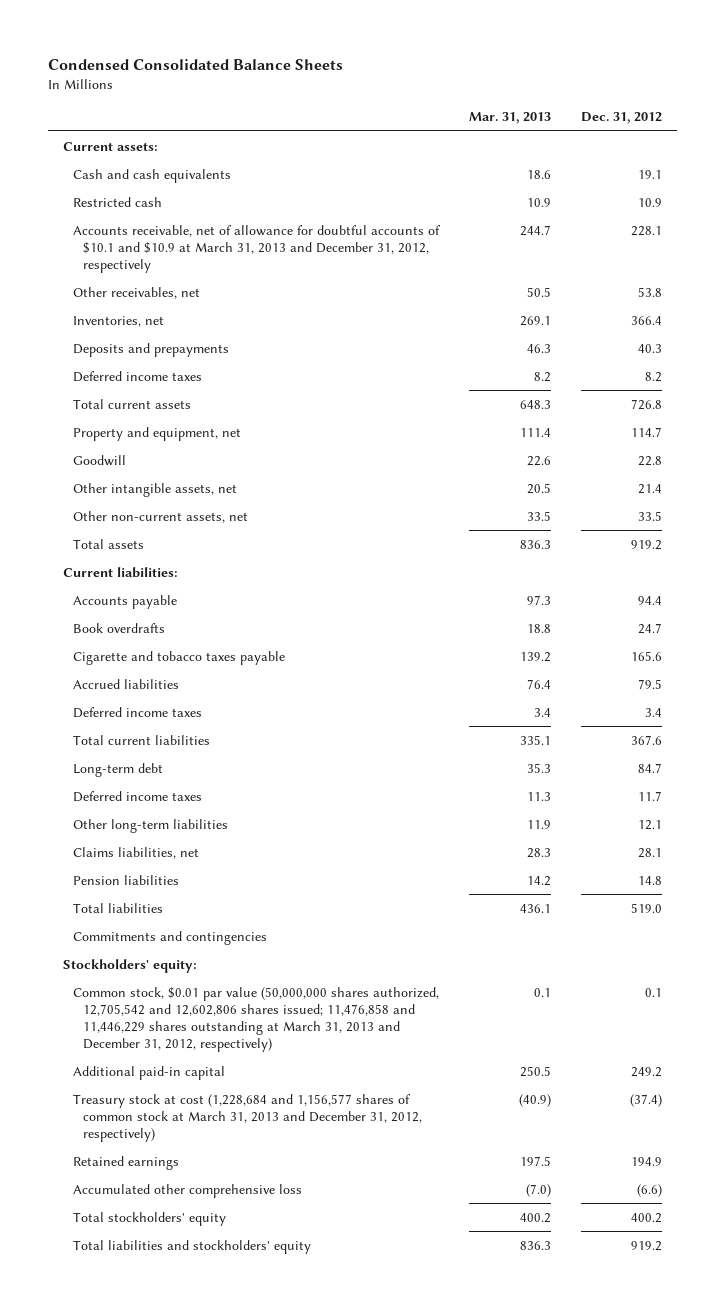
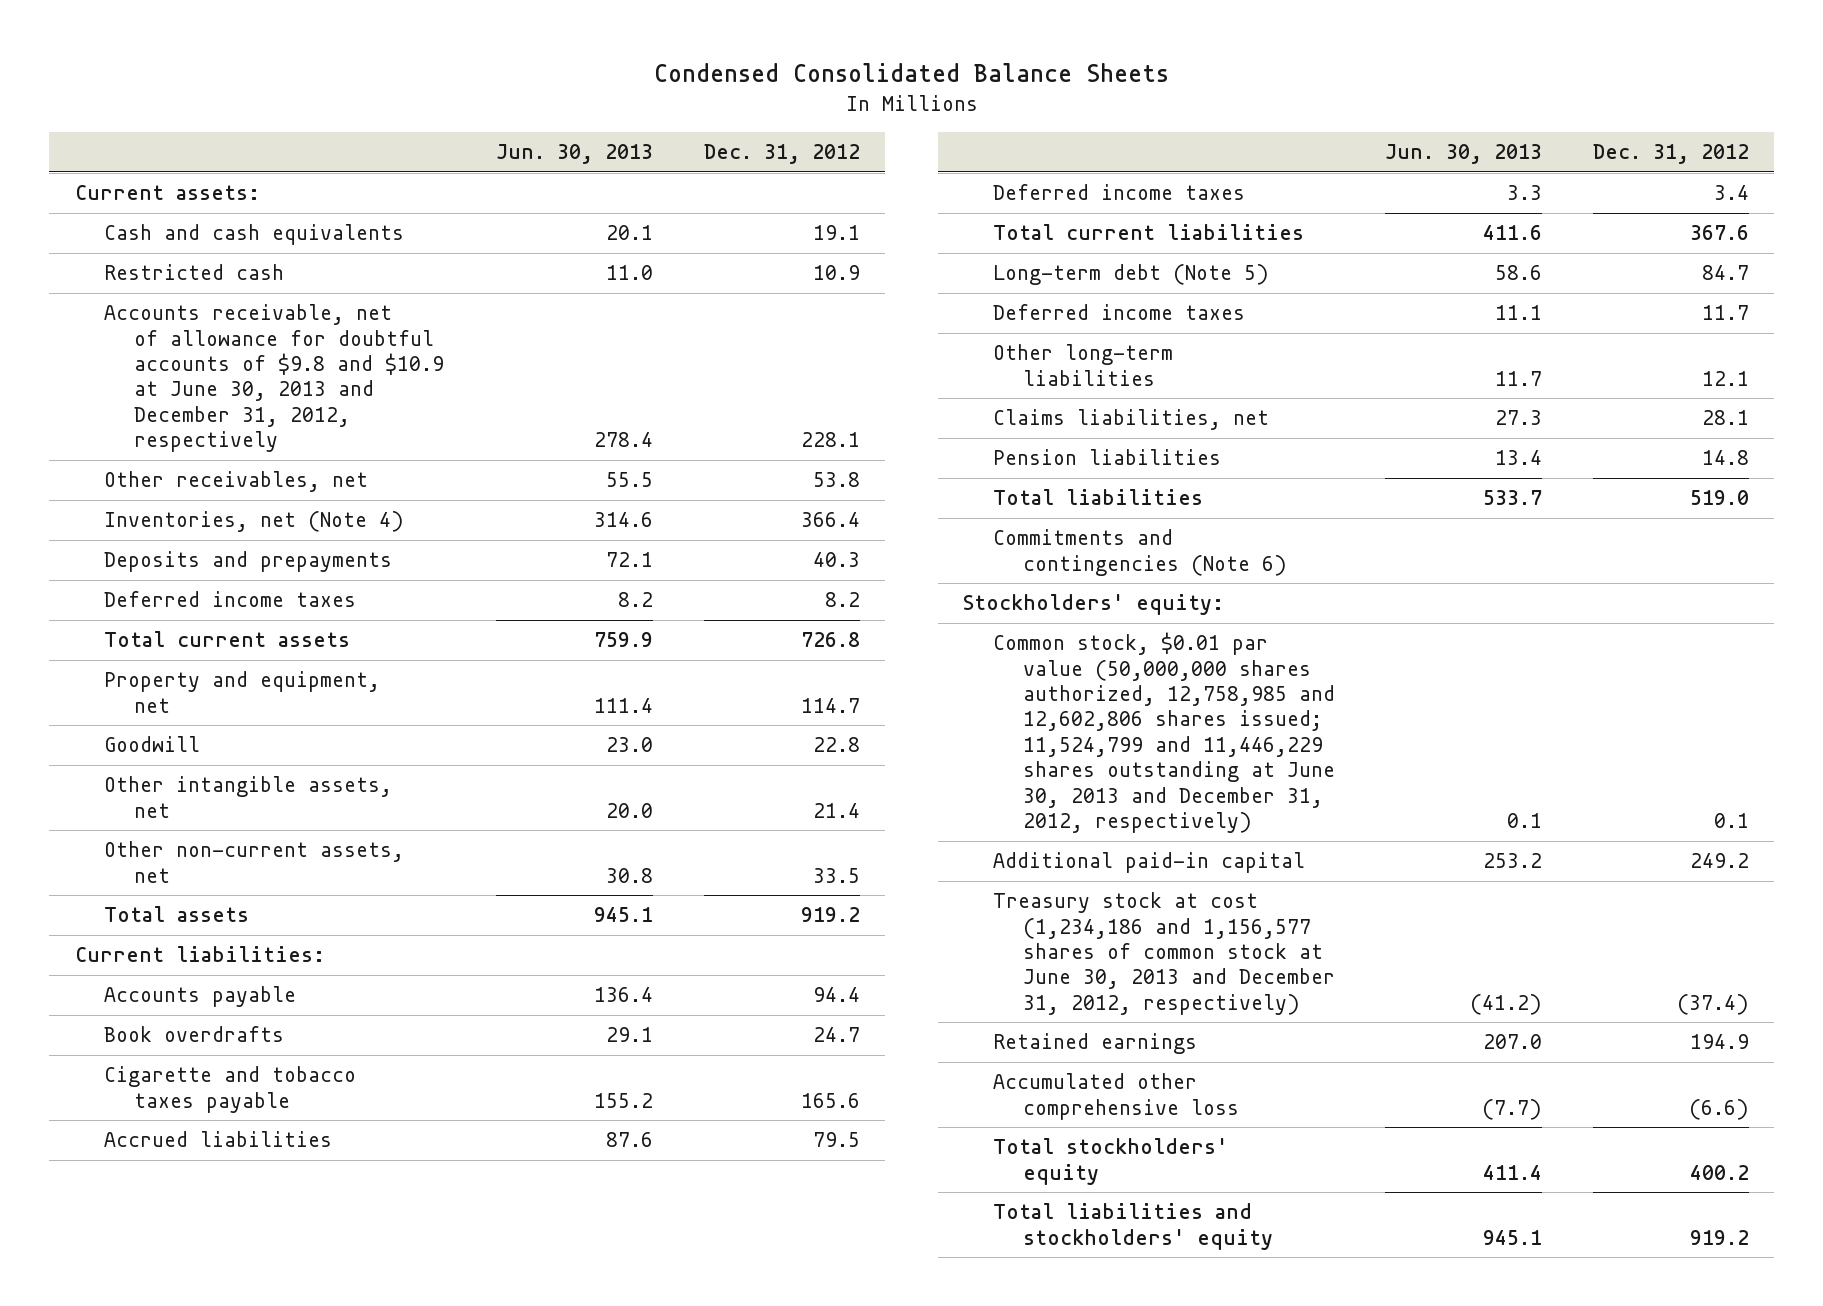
[469,112,552,125] Mar. 31, 2013 -> none
none -> [496,143,654,164] Jun. 30, 2013
[73,224,442,273] Accounts receivable, net of allowance for doubtful accounts of $10.1 and $10.9 at March 31, 2013 and December 31, 2012, respectively -> [104,304,444,453] Accounts receivable, net of allowance for doubtful accounts of $9.8 and $10.9 at June 30, 2013 and December 31, 2012, respectively
[73,315,165,327] Inventories, net -> [104,511,405,533] Inventories, net (Note 4)
[73,762,164,777] Long-term debt -> [993,264,1270,286] Long-term debt (Note 5)
[73,930,268,945] Commitments and contingencies -> [993,529,1287,576] Commitments and contingencies (Note 6)
[73,986,440,1052] Common stock, $0.01 par value (50,000,000 shares authorized, 12,705,542 and 12,602,806 shares issued; 11,476,858 and 11,446,229 shares outstanding at March 31, 2013 and December 31, 2012, respectively) -> [993,632,1335,833] Common stock, $0.01 par value (50,000,000 shares authorized, 12,758,985 and 12,602,806 shares issued; 11,524,799 and 11,446,229 shares outstanding at June 30, 2013 and December 31, 2012, respectively)
[73,1093,423,1142] Treasury stock at cost (1,228,684 and 1,156,577 shares of common stock at March 31, 2013 and December 31, 2012, respectively) -> [993,892,1335,1015] Treasury stock at cost (1,234,186 and 1,156,577 shares of common stock at June 30, 2013 and December 31, 2012, respectively)

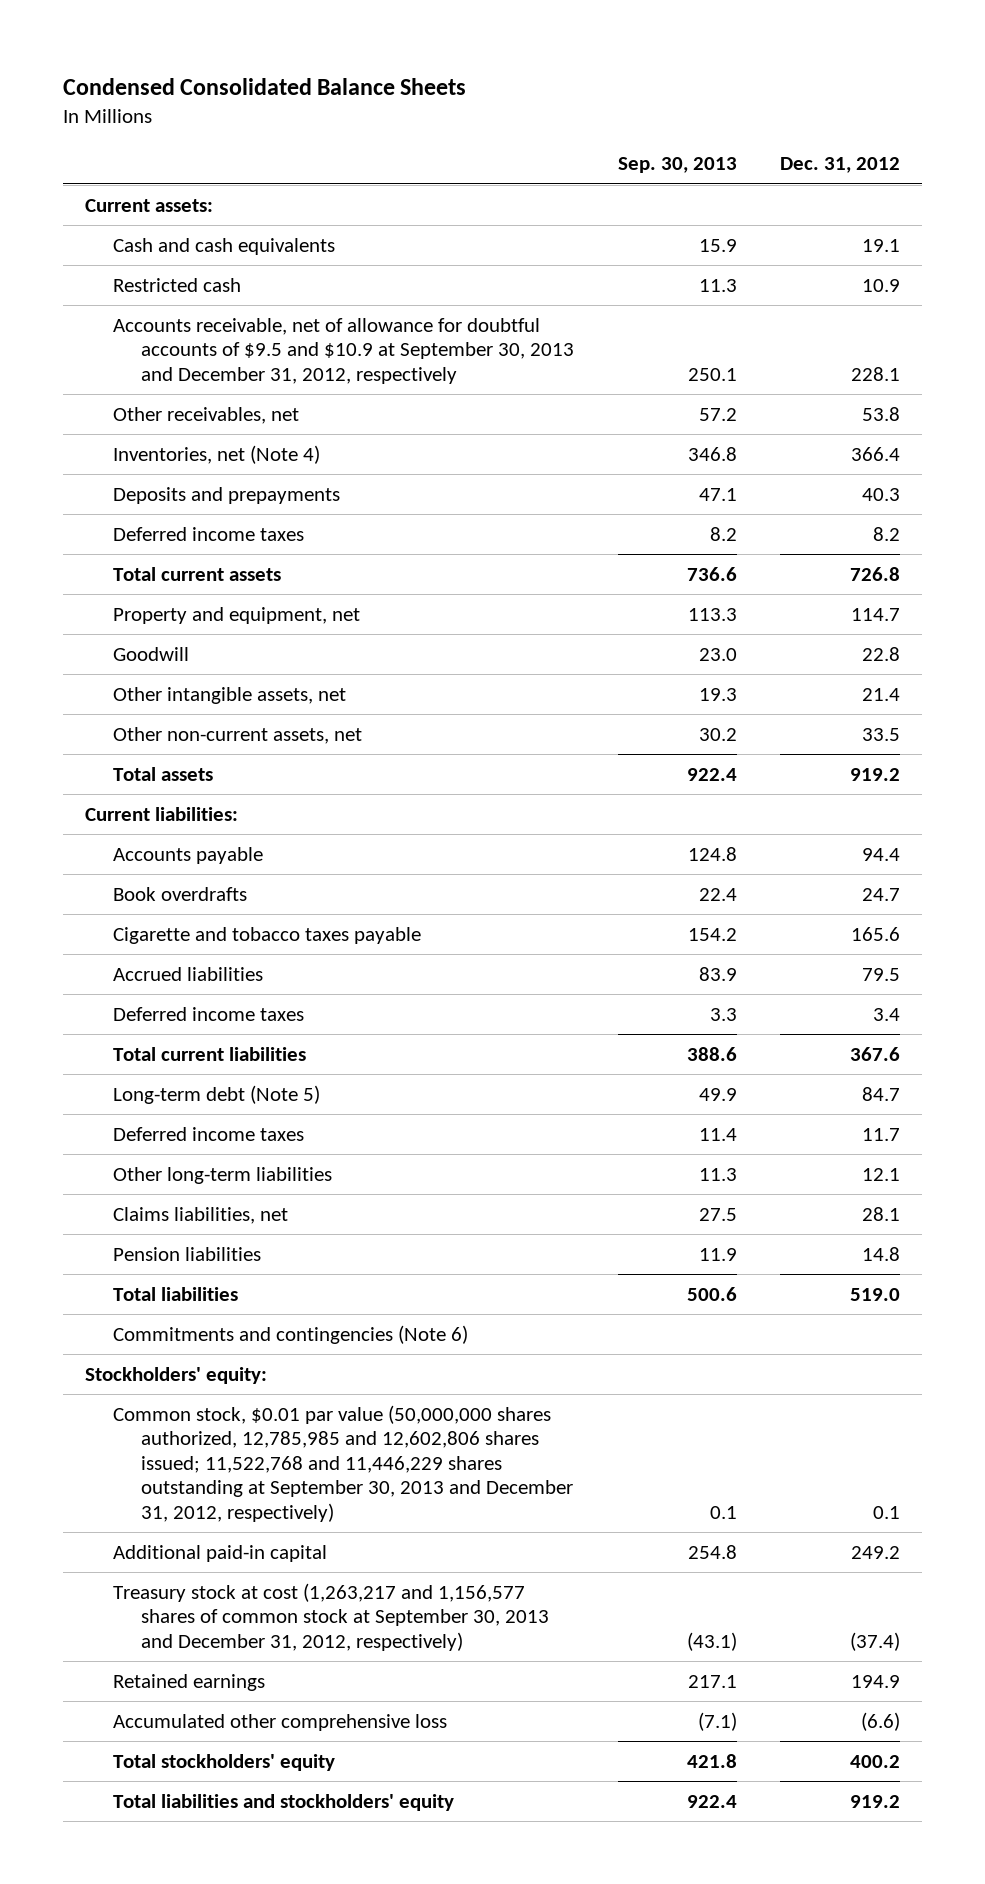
[496,143,654,164] Jun. 30, 2013 -> none
none -> [617,157,737,174] Sep. 30, 2013
[104,304,444,453] Accounts receivable, net of allowance for doubtful accounts of $9.8 and $10.9 at June 30, 2013 and December 31, 2012, respectively -> [112,317,574,384] Accounts receivable, net of allowance for doubtful accounts of $9.5 and $10.9 at September 30, 2013 and December 31, 2012, respectively
[993,632,1335,833] Common stock, $0.01 par value (50,000,000 shares authorized, 12,758,985 and 12,602,806 shares issued; 11,524,799 and 11,446,229 shares outstanding at June 30, 2013 and December 31, 2012, respectively) -> [112,1404,573,1522] Common stock, $0.01 par value (50,000,000 shares authorized, 12,785,985 and 12,602,806 shares issued; 11,522,768 and 11,446,229 shares outstanding at September 30, 2013 and December 31, 2012, respectively)
[993,892,1335,1015] Treasury stock at cost (1,234,186 and 1,156,577 shares of common stock at June 30, 2013 and December 31, 2012, respectively) -> [112,1582,549,1651] Treasury stock at cost (1,263,217 and 1,156,577 shares of common stock at September 30, 2013 and December 31, 2012, respectively)

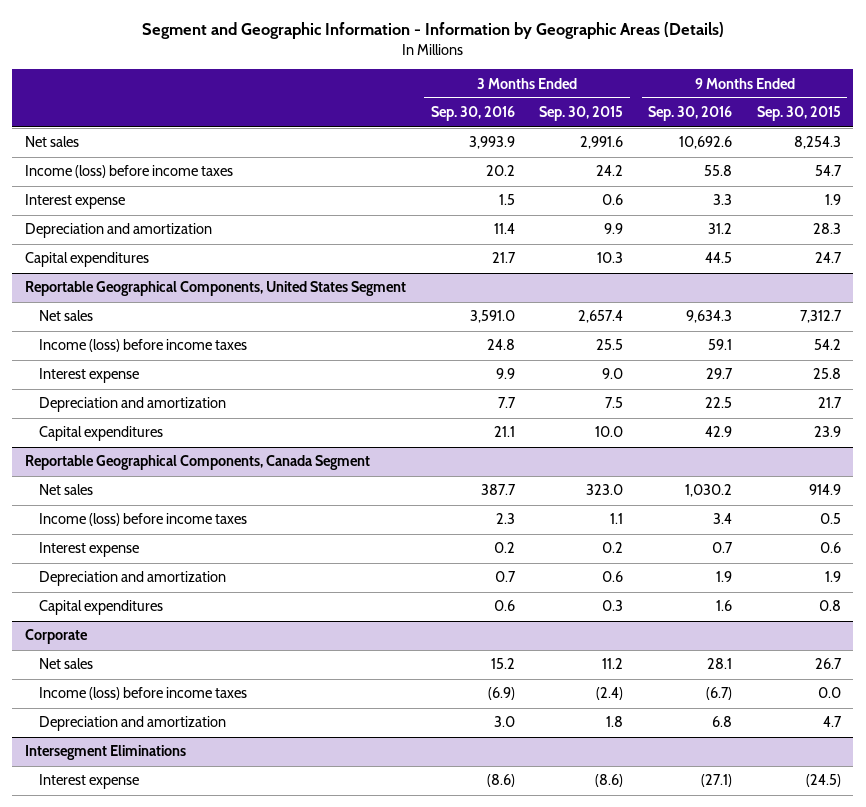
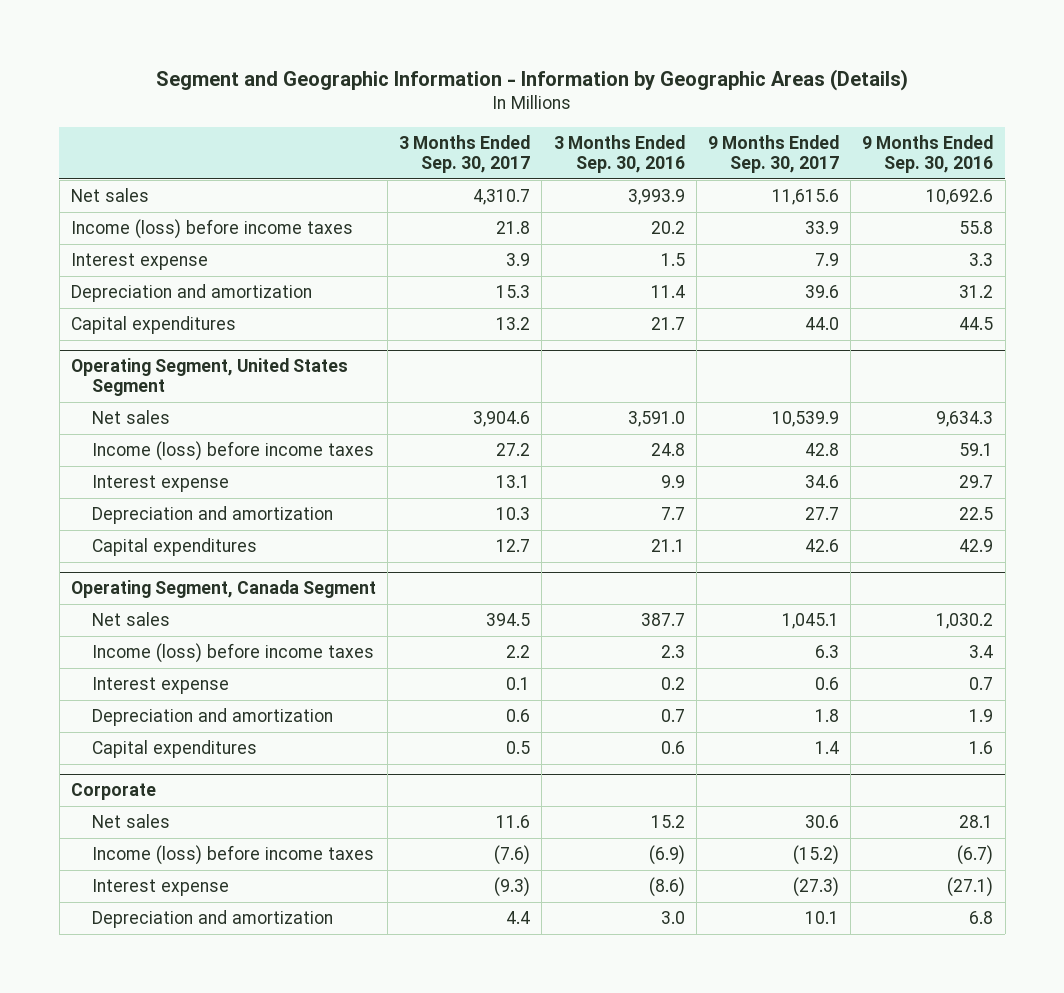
[539,106,624,122] Sep. 30, 2015 -> none
[757,106,842,122] Sep. 30, 2015 -> none
none -> [399,134,531,173] 3 Months Ended Sep. 30, 2017
none -> [707,134,839,173] 9 Months Ended Sep. 30, 2017
[24,281,406,297] Reportable Geographical Components, United States Segment -> none
none -> [70,358,348,397] Operating Segment, United States Segment
[24,455,370,471] Reportable Geographical Components, Canada Segment -> none
none -> [70,580,376,599] Operating Segment, Canada Segment
[24,745,186,761] Intersegment Eliminations -> none
[39,716,227,732] Depreciation and amortization -> [91,910,333,929] Depreciation and amortization

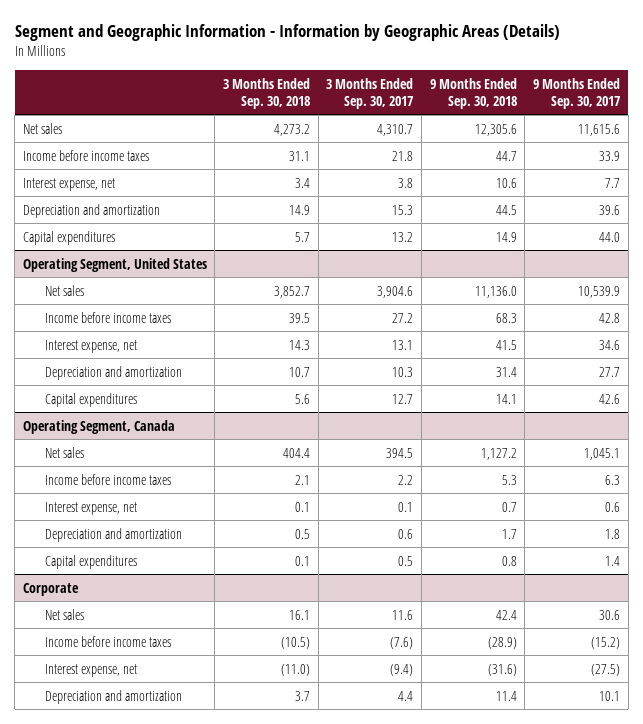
[553,134,685,173] 3 Months Ended Sep. 30, 2016 -> none
[862,134,994,173] 9 Months Ended Sep. 30, 2016 -> none
none -> [223,77,311,109] 3 Months Ended Sep. 30, 2018
none -> [429,77,517,109] 9 Months Ended Sep. 30, 2018
[70,219,353,240] Income (loss) before income taxes -> [22,149,149,161] Income before income taxes
[70,253,208,271] Interest expense -> [22,177,115,191] Interest expense, net
[506,253,531,267] 3.9 -> [398,177,414,188] 3.8
[814,253,839,267] 7.9 -> [605,177,621,188] 7.7
[70,358,348,397] Operating Segment, United States Segment -> [22,257,207,272] Operating Segment, United States
[91,441,374,462] Income (loss) before income taxes -> [45,311,172,323] Income before income taxes
[91,475,229,493] Interest expense -> [45,339,138,353] Interest expense, net
[70,580,376,599] Operating Segment, Canada Segment -> [22,419,175,434] Operating Segment, Canada
[91,643,374,664] Income (loss) before income taxes -> [45,473,172,485] Income before income taxes
[91,677,229,695] Interest expense -> [45,501,138,515] Interest expense, net
[91,845,374,866] Income (loss) before income taxes -> [45,635,172,647] Income before income taxes
[91,879,229,897] Interest expense -> [45,663,138,677] Interest expense, net
[494,877,531,898] (9.3) -> [390,663,414,676] (9.4)
[792,877,839,898] (27.3) -> [591,663,621,676] (27.5)

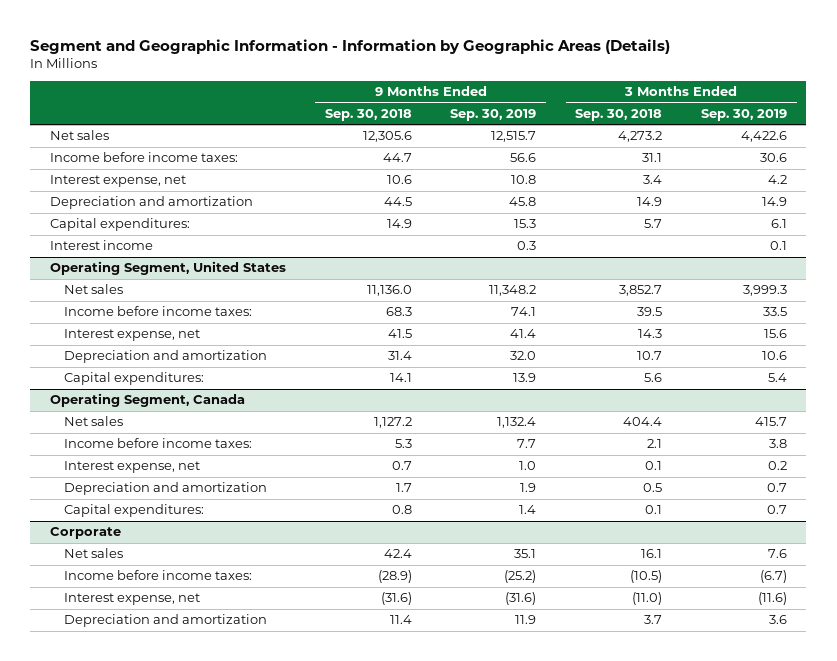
[326,77,414,109] 3 Months Ended Sep. 30, 2017 -> none
[533,77,621,109] 9 Months Ended Sep. 30, 2017 -> none
none -> [450,108,537,121] Sep. 30, 2019
none -> [701,108,788,121] Sep. 30, 2019
[22,149,149,161] Income before income taxes -> [49,152,238,163] Income before income taxes:
[22,230,115,245] Capital expenditures -> [49,218,190,232] Capital expenditures:
none -> [49,240,153,251] Interest income
[45,311,172,323] Income before income taxes -> [64,306,253,317] Income before income taxes:
[45,392,138,407] Capital expenditures -> [64,372,205,386] Capital expenditures:
[45,473,172,485] Income before income taxes -> [64,438,253,449] Income before income taxes:
[45,554,138,569] Capital expenditures -> [64,504,205,518] Capital expenditures:
[45,635,172,647] Income before income taxes -> [64,570,253,581] Income before income taxes:

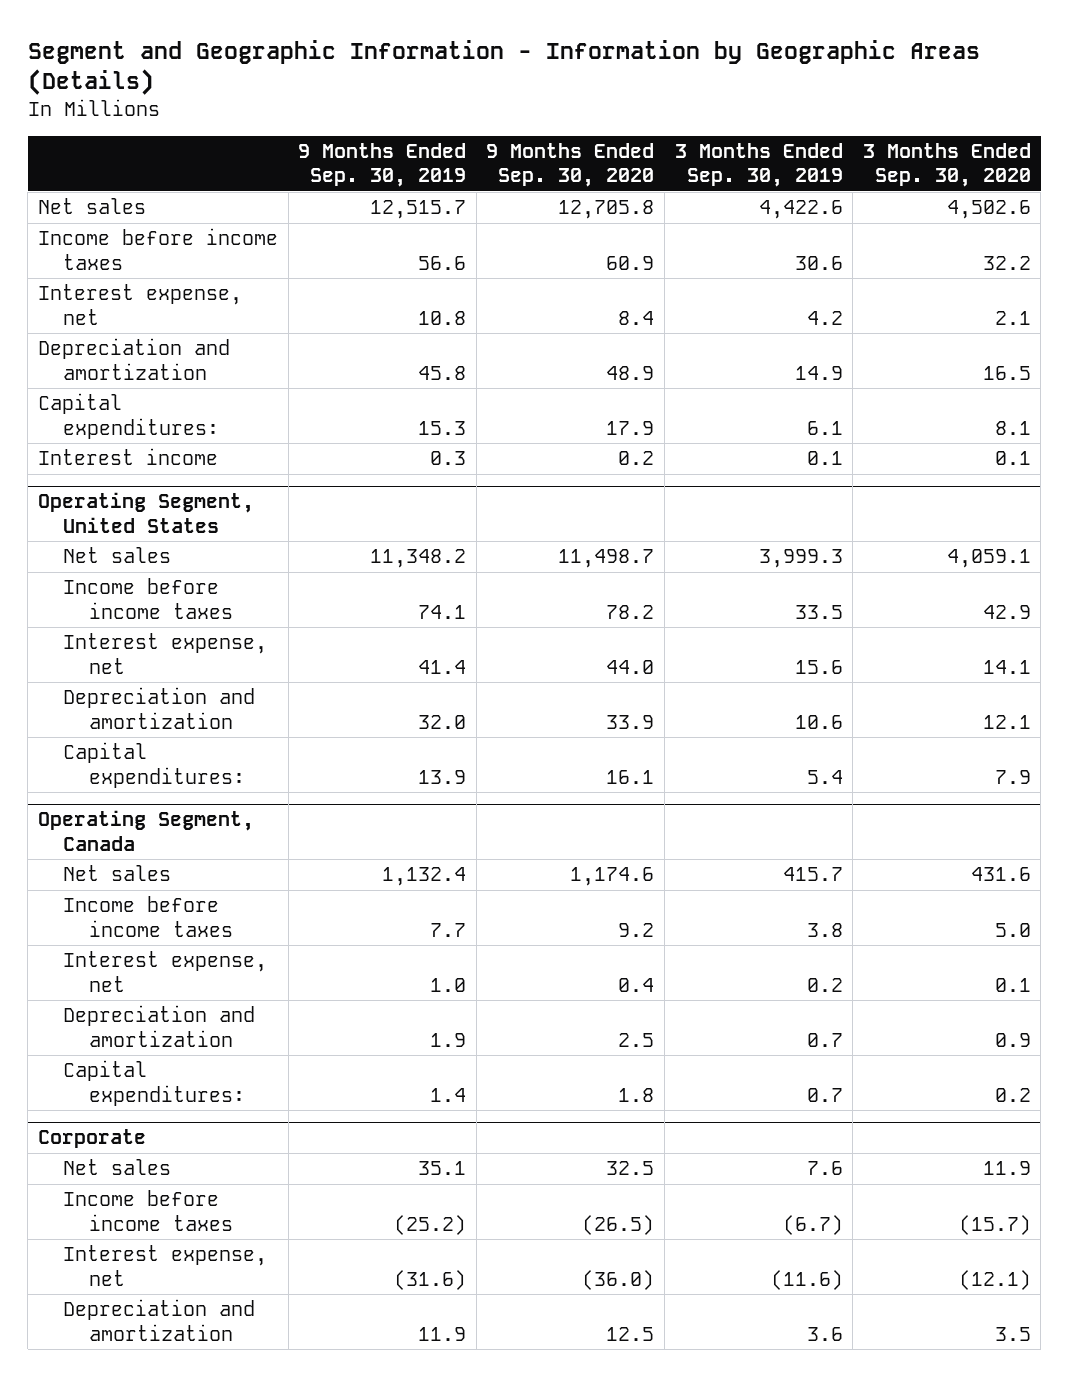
[324,108,412,121] Sep. 30, 2018 -> none
[575,108,663,121] Sep. 30, 2018 -> none
none -> [486,143,655,188] 9 Months Ended Sep. 30, 2020
none -> [862,143,1031,188] 3 Months Ended Sep. 30, 2020
[49,152,238,163] Income before income taxes: -> [37,228,278,270] Income before income taxes
[64,306,253,317] Income before income taxes: -> [63,578,233,619] Income before income taxes
[64,438,253,449] Income before income taxes: -> [63,896,233,937] Income before income taxes
[64,570,253,581] Income before income taxes: -> [63,1190,233,1231] Income before income taxes

